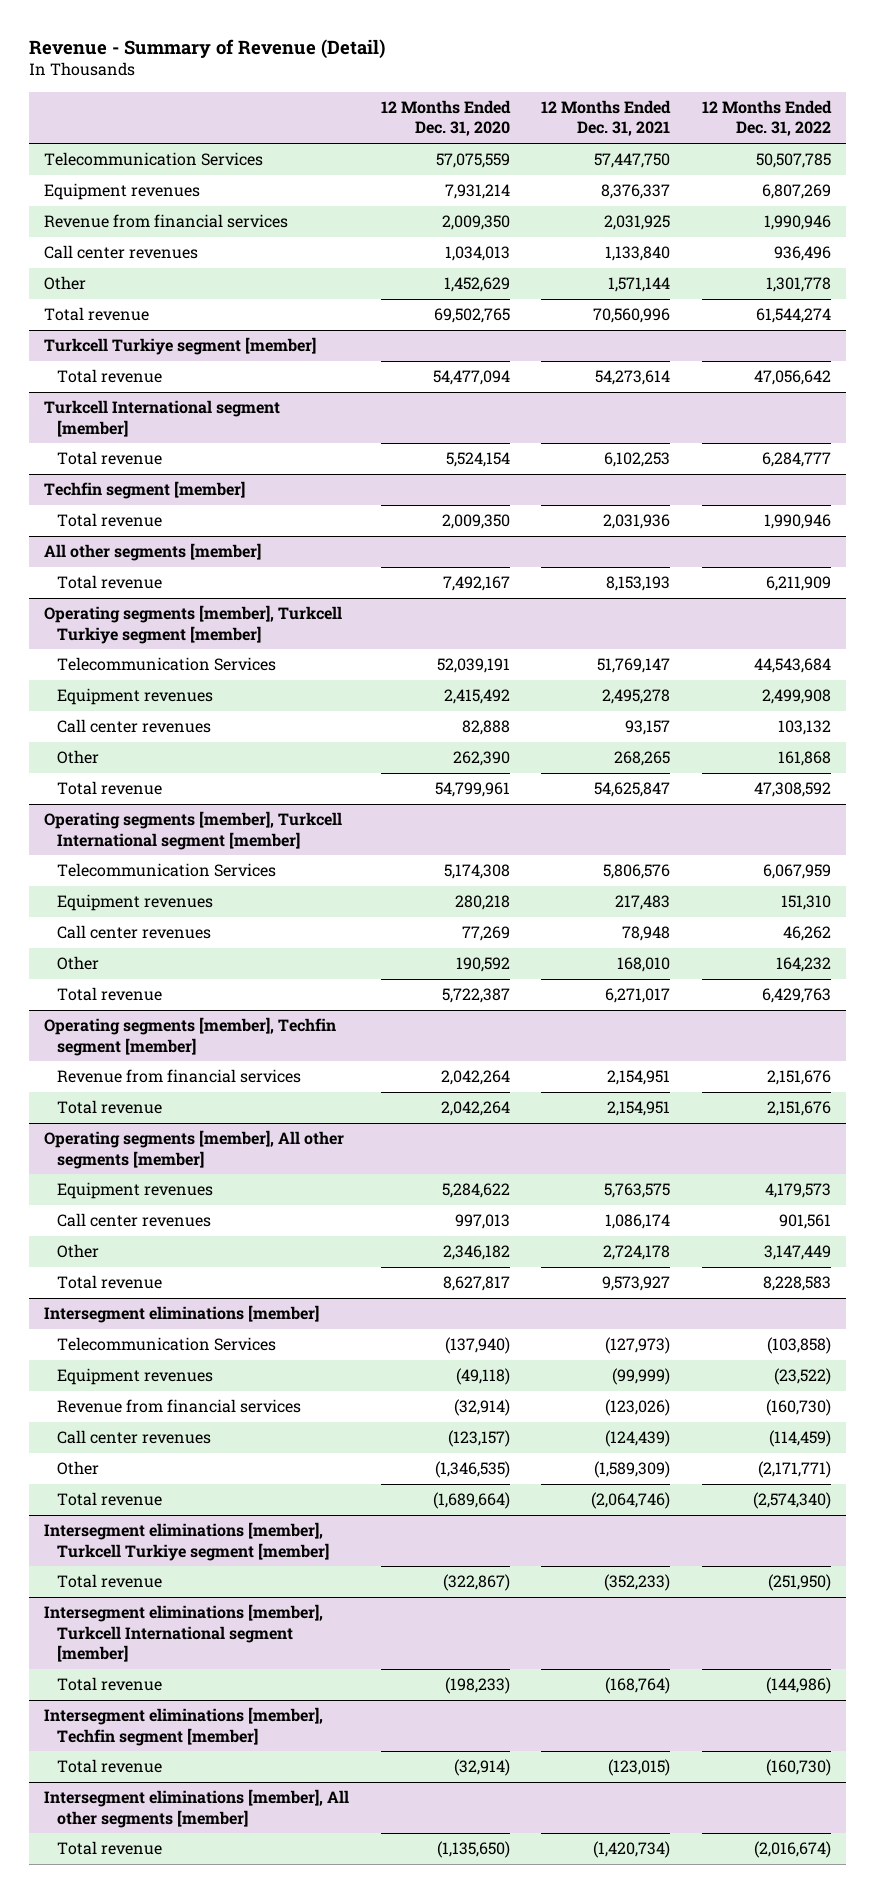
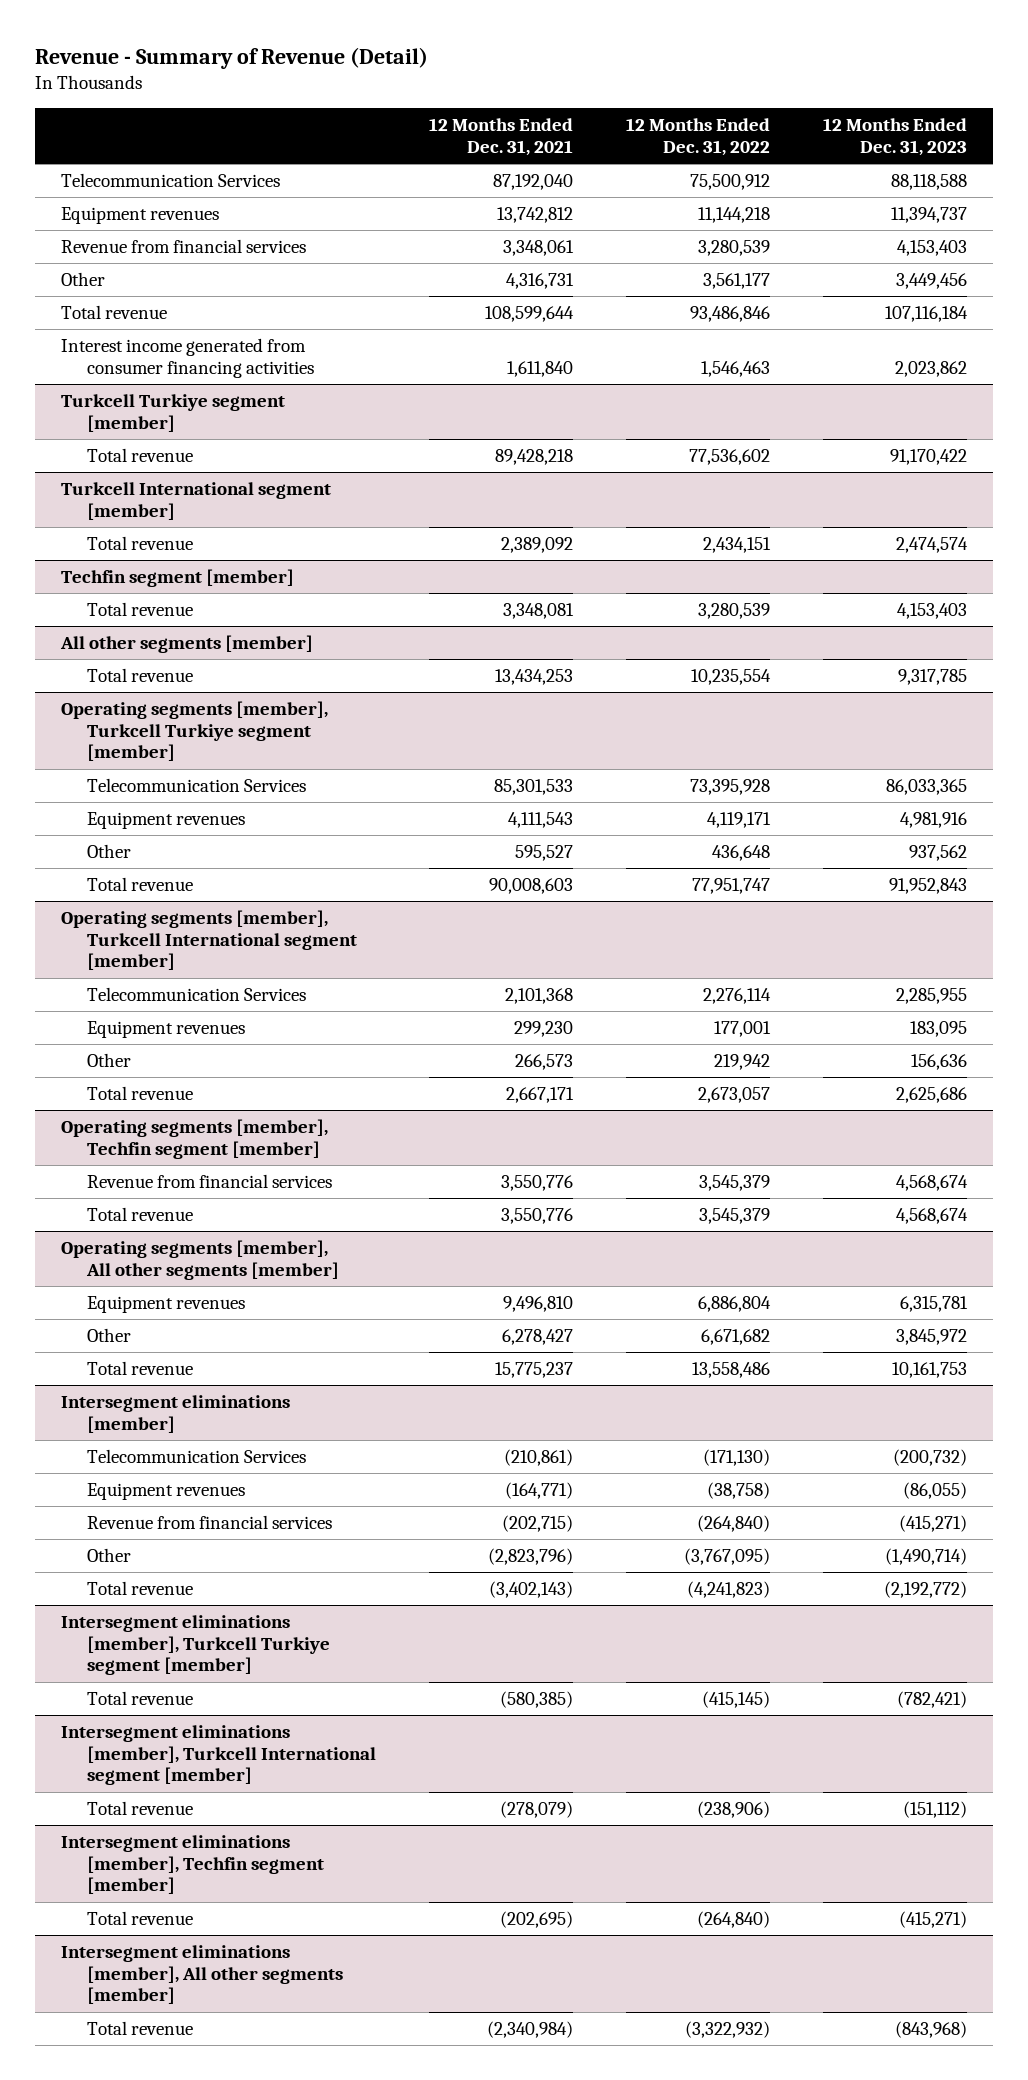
[380,99,511,137] 12 Months Ended Dec. 31, 2020 -> none
none -> [822,118,967,157] 12 Months Ended Dec. 31, 2023
[44,245,199,260] Call center revenues -> none
[594,153,671,169] 57,447,750 -> [493,174,574,191] 87,192,040
[755,153,831,169] 50,507,785 -> [690,174,771,191] 75,500,912
[601,184,671,200] 8,376,337 -> [497,207,574,224] 13,742,812
[761,184,831,200] 6,807,269 -> [698,207,771,224] 11,144,218
[604,215,671,231] 2,031,925 -> [503,240,575,257] 3,348,061
[763,215,831,231] 1,990,946 -> [698,240,771,257] 3,280,539
[608,277,671,293] 1,571,144 -> [506,273,575,290] 4,316,731
[765,277,831,293] 1,301,778 -> [703,273,771,290] 3,561,177
[593,308,671,324] 70,560,996 -> [485,306,575,323] 108,599,644
[755,308,831,324] 61,544,274 -> [690,306,771,323] 93,486,846
none -> [61,338,315,378] Interest income generated from consumer financing activities
[595,370,671,386] 54,273,614 -> [495,449,574,466] 89,428,218
[753,370,831,386] 47,056,642 -> [689,449,771,466] 77,536,602
[604,452,671,468] 6,102,253 -> [501,537,574,554] 2,389,092
[761,452,831,468] 6,284,777 -> [703,537,772,554] 2,434,151
[603,514,671,530] 2,031,936 -> [503,603,575,620] 3,348,081
[763,514,831,530] 1,990,946 -> [698,603,771,620] 3,280,539
[606,576,671,592] 8,153,193 -> [495,669,574,686] 13,434,253
[765,576,831,592] 6,211,909 -> [691,669,772,686] 10,235,554
[56,719,211,734] Call center revenues -> none
[597,658,671,674] 51,769,147 -> [494,779,574,796] 85,301,533
[753,658,831,674] 44,543,684 -> [690,779,771,796] 73,395,928
[602,689,671,705] 2,495,278 -> [508,812,574,829] 4,111,543
[761,689,831,705] 2,499,908 -> [707,812,772,829] 4,119,171
[614,751,671,767] 268,265 -> [515,845,574,862] 595,527
[777,751,831,767] 161,868 -> [712,845,771,862] 436,648
[594,782,671,798] 54,625,847 -> [489,878,574,895] 90,008,603
[753,782,831,798] 47,308,592 -> [692,878,771,895] 77,951,747
[56,925,211,940] Call center revenues -> none
[603,864,671,880] 5,806,576 -> [505,988,574,1005] 2,101,368
[762,864,831,880] 6,067,959 -> [703,988,772,1005] 2,276,114
[615,895,671,911] 217,483 -> [514,1021,574,1038] 299,230
[780,895,831,911] 151,310 -> [714,1021,772,1038] 177,001
[617,957,671,973] 168,010 -> [515,1054,574,1071] 266,573
[775,957,831,973] 164,232 -> [714,1054,771,1071] 219,942
[605,988,671,1004] 6,271,017 -> [506,1087,575,1104] 2,667,171
[761,988,831,1004] 6,429,763 -> [698,1087,771,1104] 2,673,057
[607,1070,671,1086] 2,154,951 -> [501,1175,574,1192] 3,550,776
[766,1070,831,1086] 2,151,676 -> [699,1175,771,1192] 3,545,379
[607,1101,671,1117] 2,154,951 -> [501,1208,574,1225] 3,550,776
[766,1101,831,1117] 2,151,676 -> [699,1208,771,1225] 3,545,379
[56,1213,211,1228] Call center revenues -> none
[604,1183,671,1199] 5,763,575 -> [503,1296,574,1313] 9,496,810
[764,1183,831,1199] 4,179,573 -> [698,1296,772,1313] 6,886,804
[603,1245,671,1261] 2,724,178 -> [502,1329,574,1346] 6,278,427
[763,1245,831,1261] 3,147,449 -> [701,1329,771,1346] 6,671,682
[602,1276,671,1292] 9,573,927 -> [495,1362,574,1379] 15,775,237
[762,1276,831,1292] 8,228,583 -> [692,1362,771,1379] 13,558,486
[56,1430,211,1445] Call center revenues -> none
[605,1337,671,1355] (127,973) -> [504,1449,574,1467] (210,861)
[766,1337,831,1355] (103,858) -> [703,1449,771,1467] (171,130)
[612,1368,671,1386] (99,999) -> [505,1482,574,1500] (164,771)
[773,1368,831,1386] (23,522) -> [707,1482,771,1500] (38,758)
[605,1399,671,1417] (123,026) -> [502,1515,574,1533] (202,715)
[765,1399,831,1417] (160,730) -> [697,1515,771,1533] (264,840)
[594,1461,671,1479] (1,589,309) -> [488,1548,574,1566] (2,823,796)
[757,1461,831,1479] (2,171,771) -> [684,1548,771,1566] (3,767,095)
[591,1492,671,1510] (2,064,746) -> [489,1581,574,1599] (3,402,143)
[752,1492,831,1510] (2,574,340) -> [687,1581,771,1599] (4,241,823)
[604,1574,671,1592] (352,233) -> [500,1691,574,1709] (580,385)
[767,1574,831,1592] (251,950) -> [702,1691,771,1709] (415,145)
[605,1677,671,1695] (168,764) -> [500,1801,574,1819] (278,079)
[765,1677,831,1695] (144,986) -> [697,1801,771,1819] (238,906)
[608,1759,671,1777] (123,015) -> [500,1911,574,1929] (202,695)
[765,1759,831,1777] (160,730) -> [697,1911,771,1929] (264,840)
[593,1841,671,1859] (1,420,734) -> [487,2021,574,2039] (2,340,984)
[753,1841,831,1859] (2,016,674) -> [685,2021,771,2039] (3,322,932)

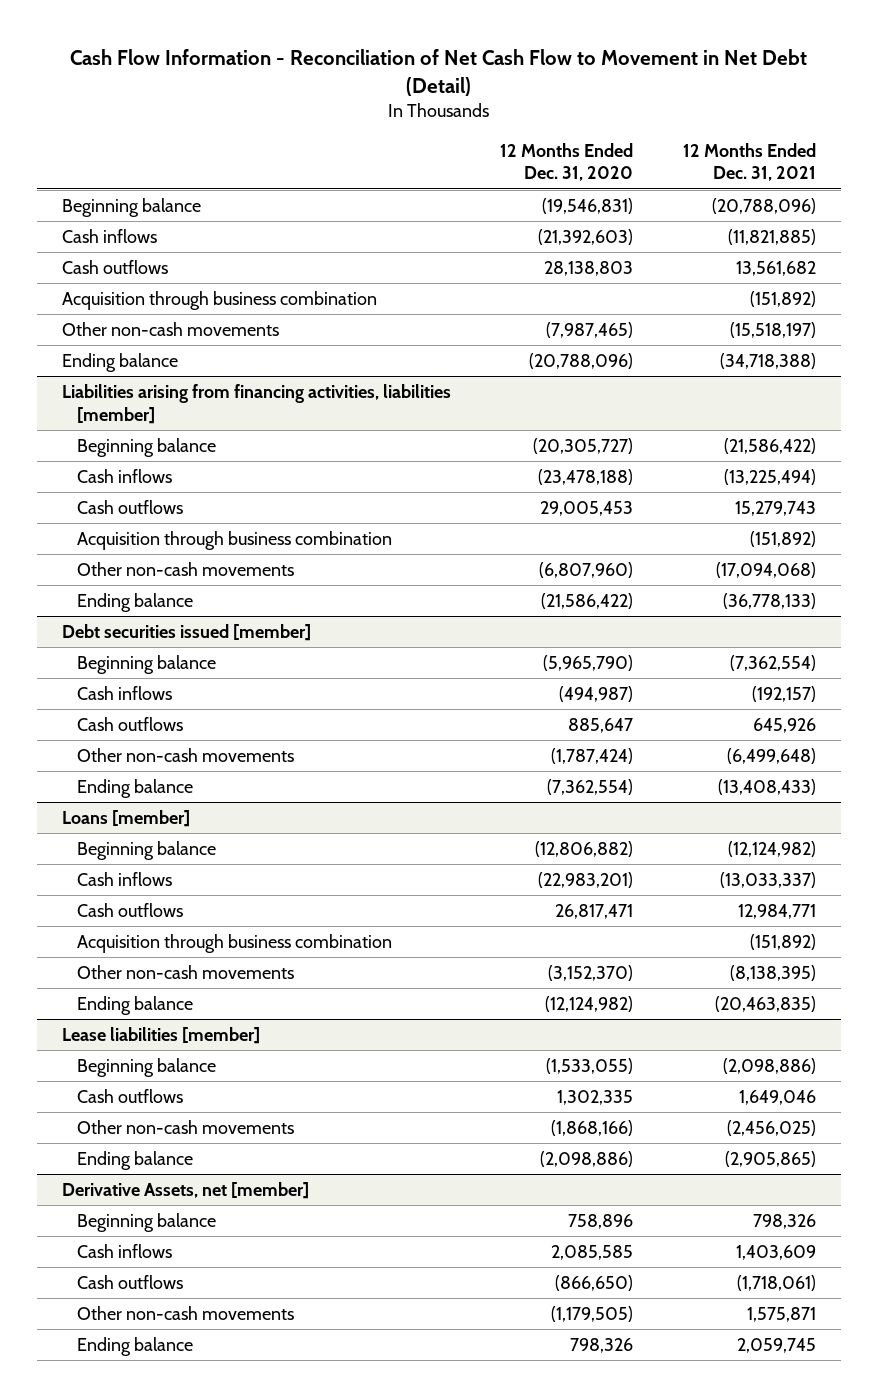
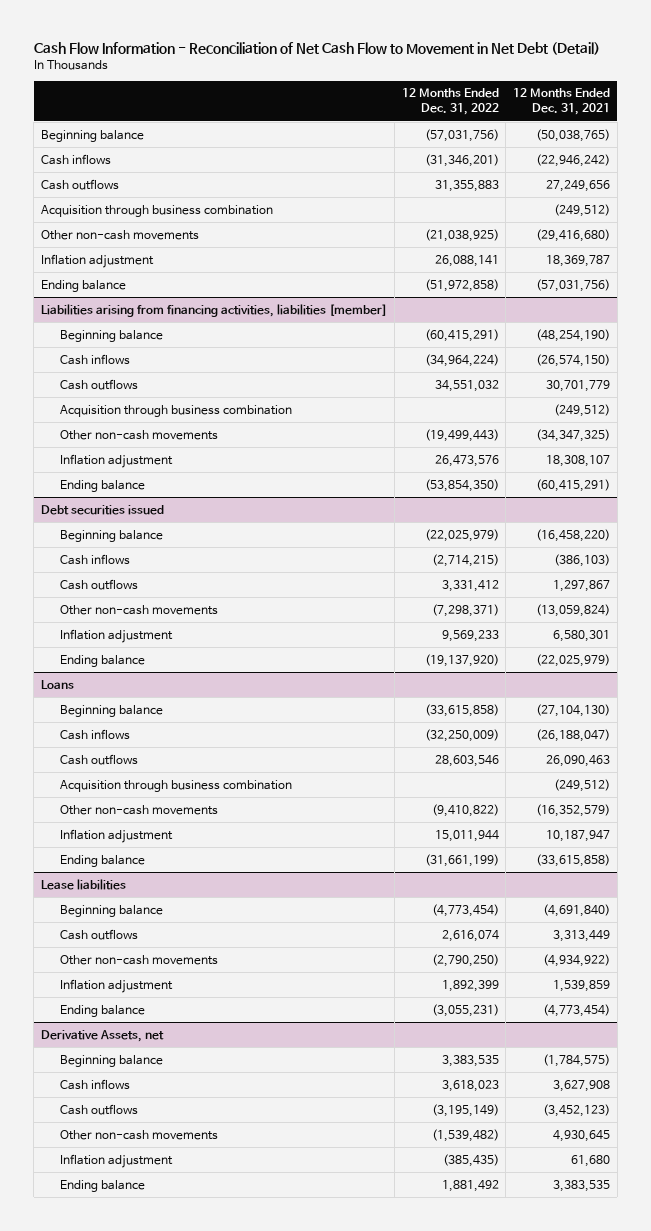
[500,142,634,182] 12 Months Ended Dec. 31, 2020 -> none
none -> [401,88,499,116] 12 Months Ended Dec. 31, 2022
[712,197,817,214] (20,788,096) -> [536,128,611,142] (50,038,765)
[728,228,817,245] (11,821,885) -> [536,153,611,167] (22,946,242)
[736,260,817,276] 13,561,682 -> [546,179,611,192] 27,249,656
[750,290,817,307] (151,892) -> [554,203,611,217] (249,512)
[730,321,817,338] (15,518,197) -> [536,228,611,242] (29,416,680)
none -> [41,253,155,268] Inflation adjustment
[720,352,817,369] (34,718,388) -> [536,278,611,292] (57,031,756)
[724,437,817,454] (21,586,422) -> [536,328,611,342] (48,254,190)
[724,468,817,485] (13,225,494) -> [536,353,611,367] (26,574,150)
[735,500,817,516] 15,279,743 -> [546,379,611,392] 30,701,779
[750,530,817,547] (151,892) -> [554,403,611,417] (249,512)
[716,561,817,578] (17,094,068) -> [536,428,611,442] (34,347,325)
none -> [60,453,174,468] Inflation adjustment
[723,592,817,609] (36,778,133) -> [536,478,611,492] (60,415,291)
[61,623,311,641] Debt securities issued [member] -> [41,504,165,515] Debt securities issued
[730,654,817,671] (7,362,554) -> [536,528,611,542] (16,458,220)
[752,685,817,702] (192,157) -> [554,553,611,567] (386,103)
[753,717,817,733] 645,926 -> [553,579,611,592] 1,297,867
[727,747,817,764] (6,499,648) -> [536,603,611,617] (13,059,824)
none -> [60,628,174,643] Inflation adjustment
[718,778,817,795] (13,408,433) -> [536,653,611,667] (22,025,979)
[61,809,190,827] Loans [member] -> [41,679,75,689] Loans
[728,840,817,857] (12,124,982) -> [536,703,611,717] (27,104,130)
[720,871,817,888] (13,033,337) -> [536,728,611,742] (26,188,047)
[738,903,817,919] 12,984,771 -> [546,754,611,767] 26,090,463
[750,933,817,950] (151,892) -> [554,778,611,792] (249,512)
[730,964,817,981] (8,138,395) -> [536,803,611,817] (16,352,579)
none -> [60,828,174,843] Inflation adjustment
[715,995,817,1012] (20,463,835) -> [536,853,611,867] (33,615,858)
[61,1026,260,1044] Lease liabilities [member] -> [41,878,127,890] Lease liabilities
[723,1057,817,1074] (2,098,886) -> [543,903,611,917] (4,691,840)
[739,1089,817,1105] 1,649,046 -> [553,929,611,942] 3,313,449
[727,1119,817,1136] (2,456,025) -> [543,953,611,967] (4,934,922)
none -> [60,978,174,993] Inflation adjustment
[725,1150,817,1167] (2,905,865) -> [543,1003,611,1017] (4,773,454)
[61,1181,309,1199] Derivative Assets, net [member] -> [41,1029,165,1042] Derivative Assets, net
[753,1213,817,1229] 798,326 -> [543,1053,611,1067] (1,784,575)
[736,1244,817,1260] 1,403,609 -> [553,1079,611,1092] 3,627,908
[737,1274,817,1291] (1,718,061) -> [543,1103,611,1117] (3,452,123)
[747,1306,817,1322] 1,575,871 -> [553,1129,611,1142] 4,930,645
none -> [60,1153,174,1168] Inflation adjustment
[737,1337,817,1353] 2,059,745 -> [553,1179,611,1192] 3,383,535

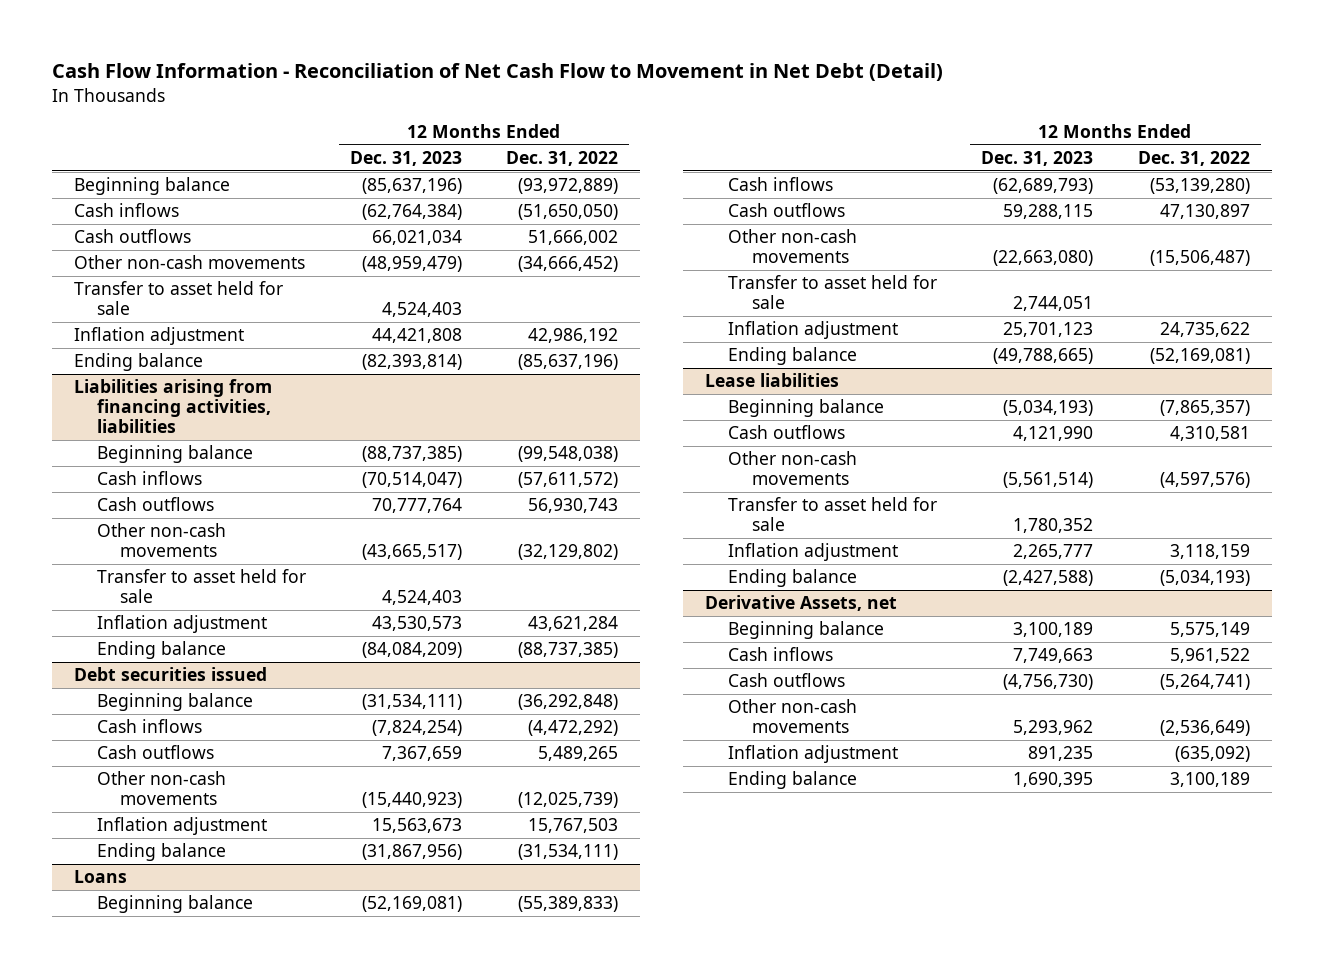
[513,88,611,116] 12 Months Ended Dec. 31, 2021 -> none
none -> [349,151,462,167] Dec. 31, 2023
[41,204,274,217] Acquisition through business combination -> none
[60,404,293,417] Acquisition through business combination -> none
[424,128,499,142] (57,031,756) -> [517,178,618,195] (93,972,889)
[424,153,499,167] (31,346,201) -> [517,204,618,221] (51,650,050)
[434,179,499,192] 31,355,883 -> [527,230,618,246] 51,666,002
[424,228,499,242] (21,038,925) -> [517,256,618,273] (34,666,452)
none -> [73,281,283,316] Transfer to asset held for sale
[434,254,499,267] 26,088,141 -> [527,328,618,344] 42,986,192
[424,278,499,292] (51,972,858) -> [517,354,618,371] (85,637,196)
[41,303,388,317] Liabilities arising from financing activities, liabilities [member] -> [73,379,272,434] Liabilities arising from financing activities, liabilities
[424,328,499,342] (60,415,291) -> [517,446,618,463] (99,548,038)
[424,353,499,367] (34,964,224) -> [517,472,618,489] (57,611,572)
[434,379,499,392] 34,551,032 -> [527,498,618,514] 56,930,743
[424,428,499,442] (19,499,443) -> [517,544,618,561] (32,129,802)
none -> [96,569,306,604] Transfer to asset held for sale
[434,454,499,467] 26,473,576 -> [527,616,618,632] 43,621,284
[424,478,499,492] (53,854,350) -> [517,642,618,659] (88,737,385)
[424,528,499,542] (22,025,979) -> [517,694,618,711] (36,292,848)
[431,553,499,567] (2,714,215) -> [527,720,618,737] (4,472,292)
[441,579,499,592] 3,331,412 -> [537,746,618,762] 5,489,265
[431,603,499,617] (7,298,371) -> [517,792,618,809] (12,025,739)
[441,629,499,642] 9,569,233 -> [527,818,618,834] 15,767,503
[424,653,499,667] (19,137,920) -> [517,844,618,861] (31,534,111)
[60,779,293,792] Acquisition through business combination -> none
[424,703,499,717] (33,615,858) -> [517,896,618,913] (55,389,833)
[424,728,499,742] (32,250,009) -> [1149,178,1250,195] (53,139,280)
[434,754,499,767] 28,603,546 -> [1159,204,1250,220] 47,130,897
[431,803,499,817] (9,410,822) -> [1149,250,1250,267] (15,506,487)
none -> [728,275,938,310] Transfer to asset held for sale
[434,829,499,842] 15,011,944 -> [1159,322,1250,338] 24,735,622
[424,853,499,867] (31,661,199) -> [1149,348,1250,365] (52,169,081)
[431,903,499,917] (4,773,454) -> [1159,400,1250,417] (7,865,357)
[441,929,499,942] 2,616,074 -> [1169,426,1250,442] 4,310,581
[431,953,499,967] (2,790,250) -> [1159,472,1250,489] (4,597,576)
none -> [728,497,938,532] Transfer to asset held for sale
[441,979,499,992] 1,892,399 -> [1169,544,1250,560] 3,118,159
[431,1003,499,1017] (3,055,231) -> [1159,570,1250,587] (5,034,193)
[441,1054,499,1067] 3,383,535 -> [1169,622,1250,638] 5,575,149
[441,1079,499,1092] 3,618,023 -> [1169,648,1250,664] 5,961,522
[431,1103,499,1117] (3,195,149) -> [1159,674,1250,691] (5,264,741)
[431,1128,499,1142] (1,539,482) -> [1159,720,1250,737] (2,536,649)
[442,1153,499,1167] (385,435) -> [1174,746,1250,763] (635,092)
[441,1179,499,1192] 1,881,492 -> [1169,772,1250,788] 3,100,189

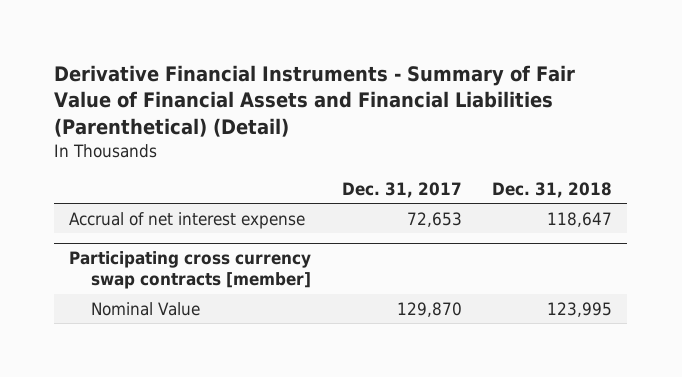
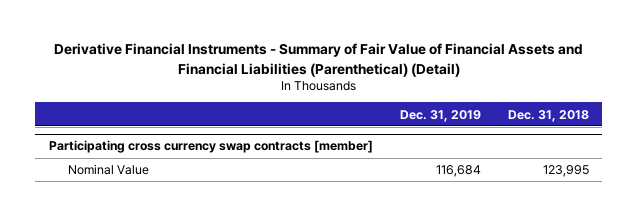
[341,181,462,198] Dec. 31, 2017 -> none
none -> [399,109,481,122] Dec. 31, 2019
[69,211,306,229] Accrual of net interest expense -> none

